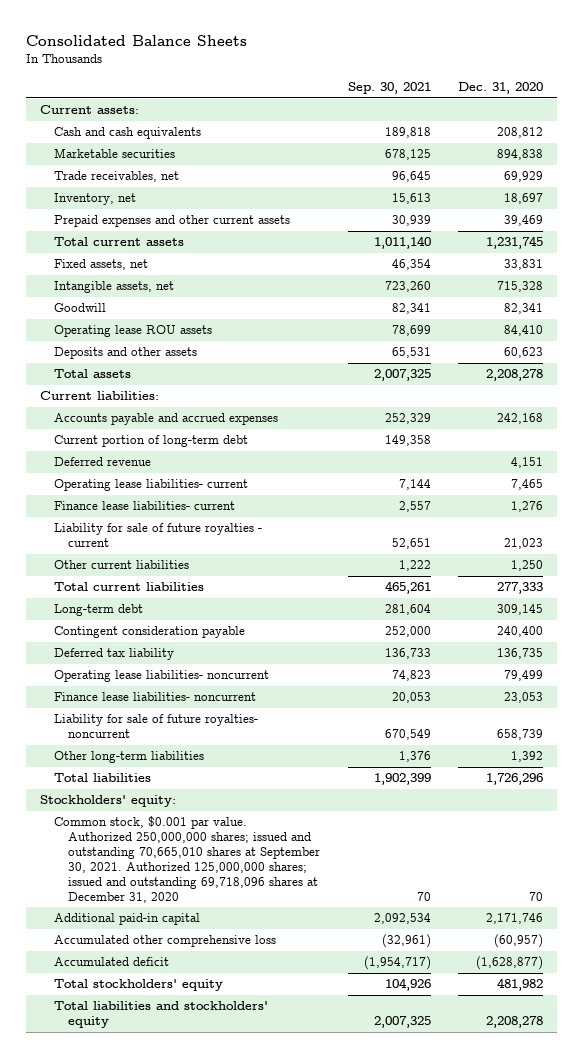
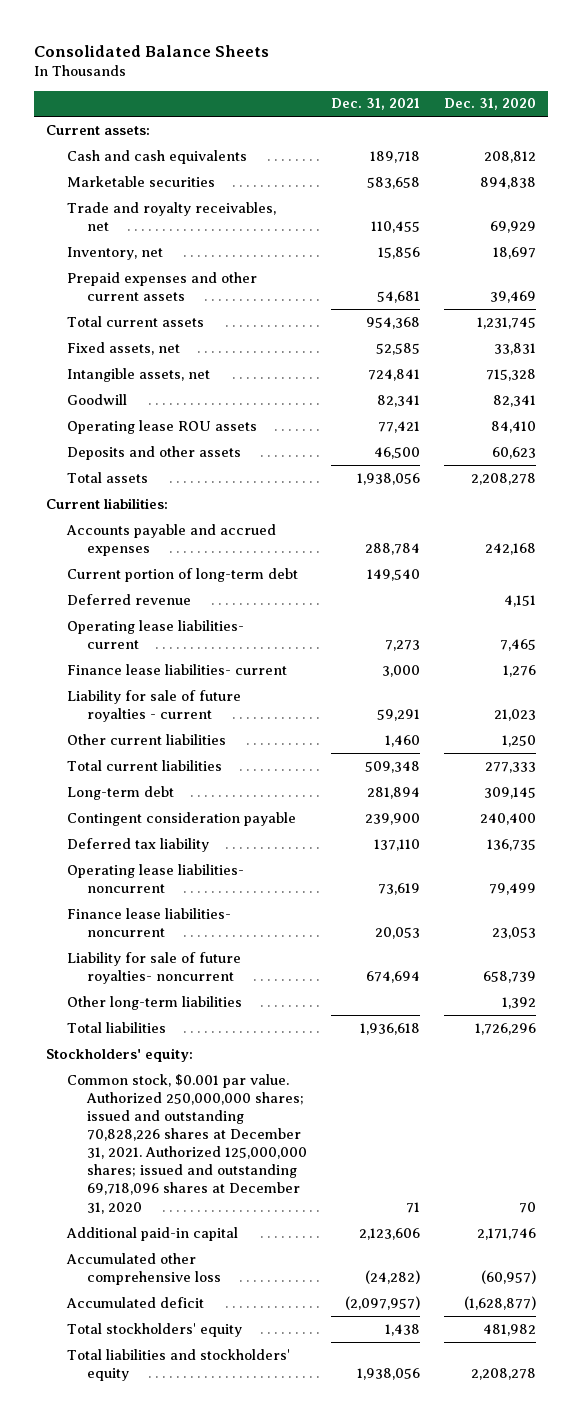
[347,82,431,95] Sep. 30, 2021 -> none
none -> [330,98,420,111] Dec. 31, 2021
[54,171,180,183] Trade receivables, net -> [66,201,276,232] Trade and royalty receivables, net
[54,816,320,903] Common stock, $0.001 par value. Authorized 250,000,000 shares; issued and outstanding 70,665,010 shares at September 30, 2021. Authorized 125,000,000 shares; issued and outstanding 69,718,096 shares at December 31, 2020 -> [66,1073,307,1214] Common stock, $0.001 par value. Authorized 250,000,000 shares; issued and outstanding 70,828,226 shares at December 31, 2021. Authorized 125,000,000 shares; issued and outstanding 69,718,096 shares at December 31, 2020

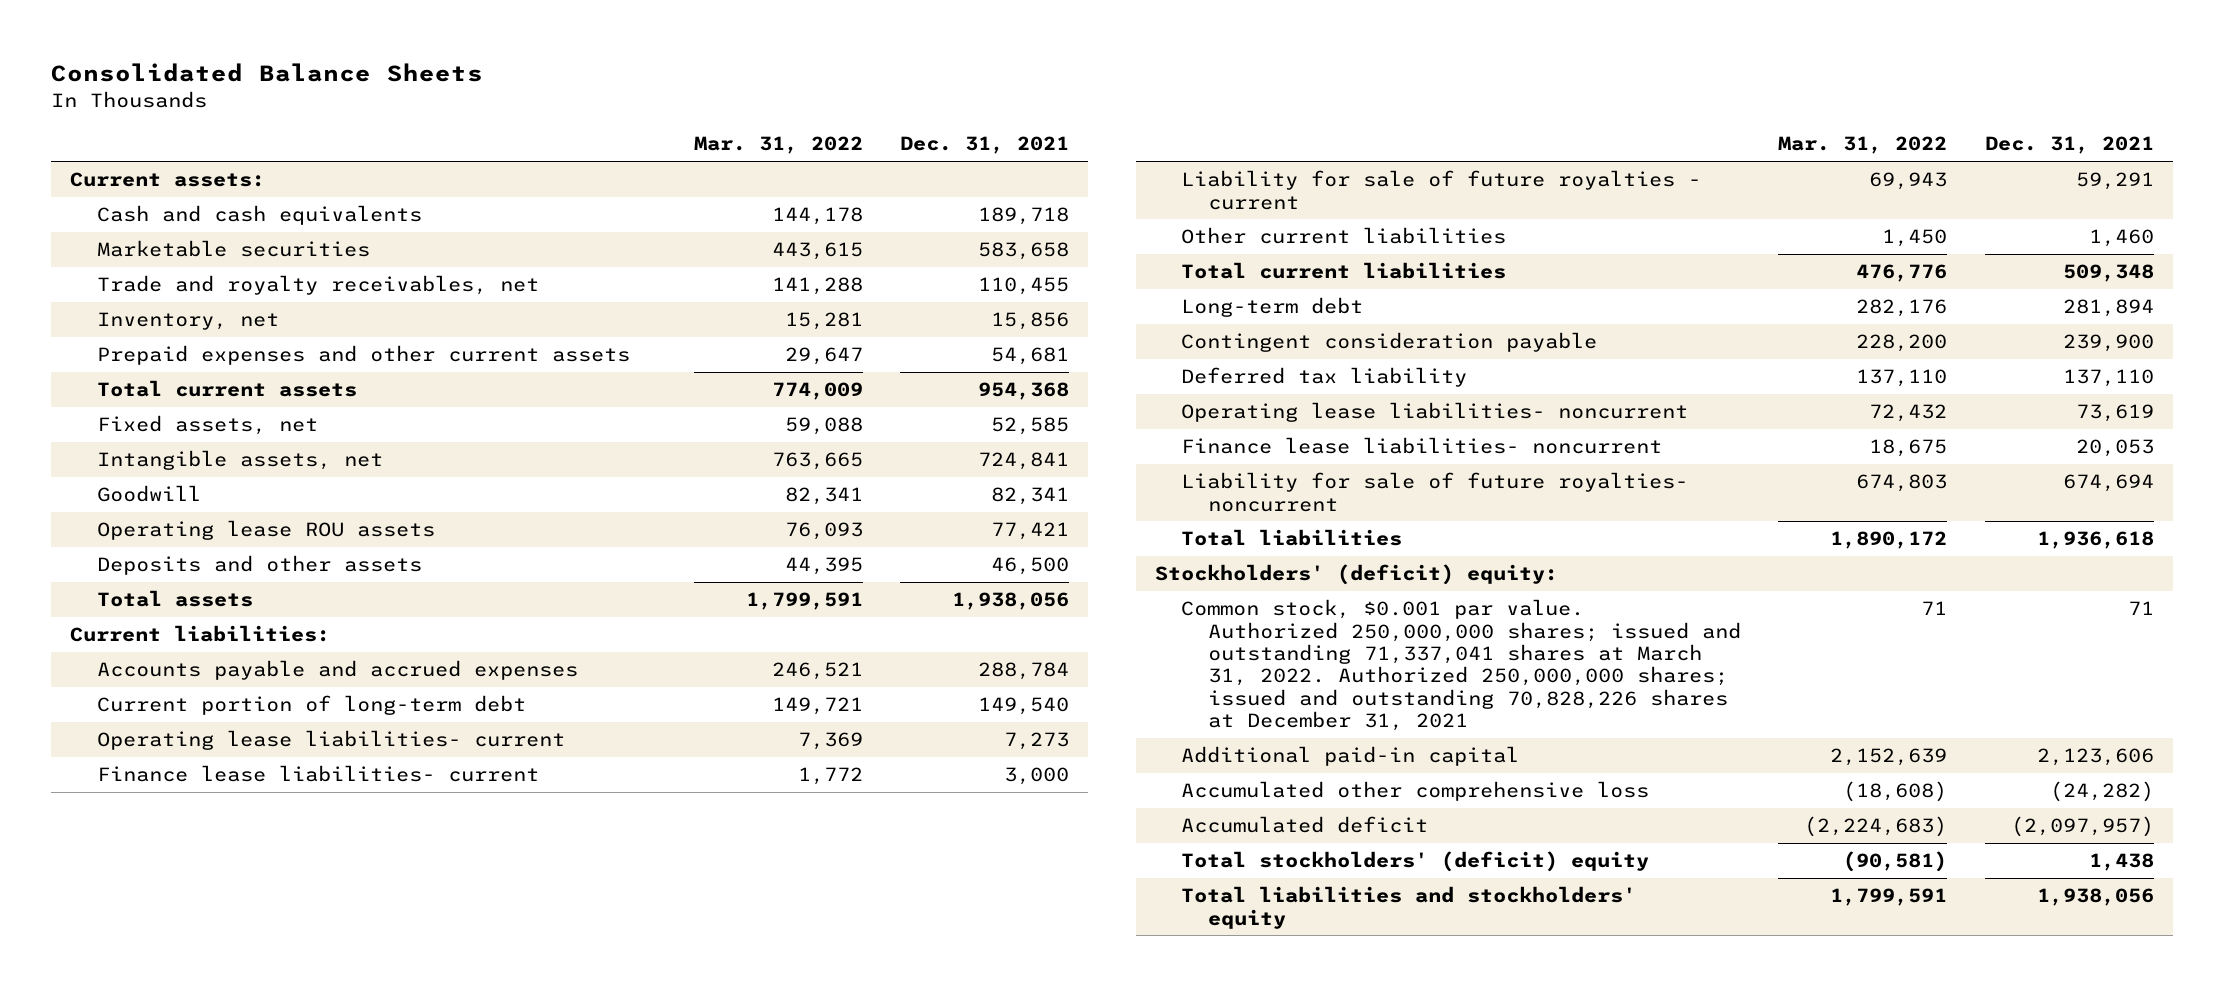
[443,98,536,111] Dec. 31, 2020 -> none
none -> [693,136,863,155] Mar. 31, 2022
[66,593,191,605] Deferred revenue -> none
[66,995,242,1010] Other long-term liabilities -> none
[46,1047,194,1062] Stockholders' equity: -> [1154,564,1558,586] Stockholders' (deficit) equity:
[66,1073,307,1214] Common stock, $0.001 par value. Authorized 250,000,000 shares; issued and outstanding 70,828,226 shares at December 31, 2021. Authorized 125,000,000 shares; issued and outstanding 69,718,096 shares at December 31, 2020 -> [1181,599,1741,731] Common stock, $0.001 par value. Authorized 250,000,000 shares; issued and outstanding 71,337,041 shares at March 31, 2022. Authorized 250,000,000 shares; issued and outstanding 70,828,226 shares at December 31, 2021
[66,1322,242,1337] Total stockholders' equity -> [1181,851,1650,873] Total stockholders' (deficit) equity

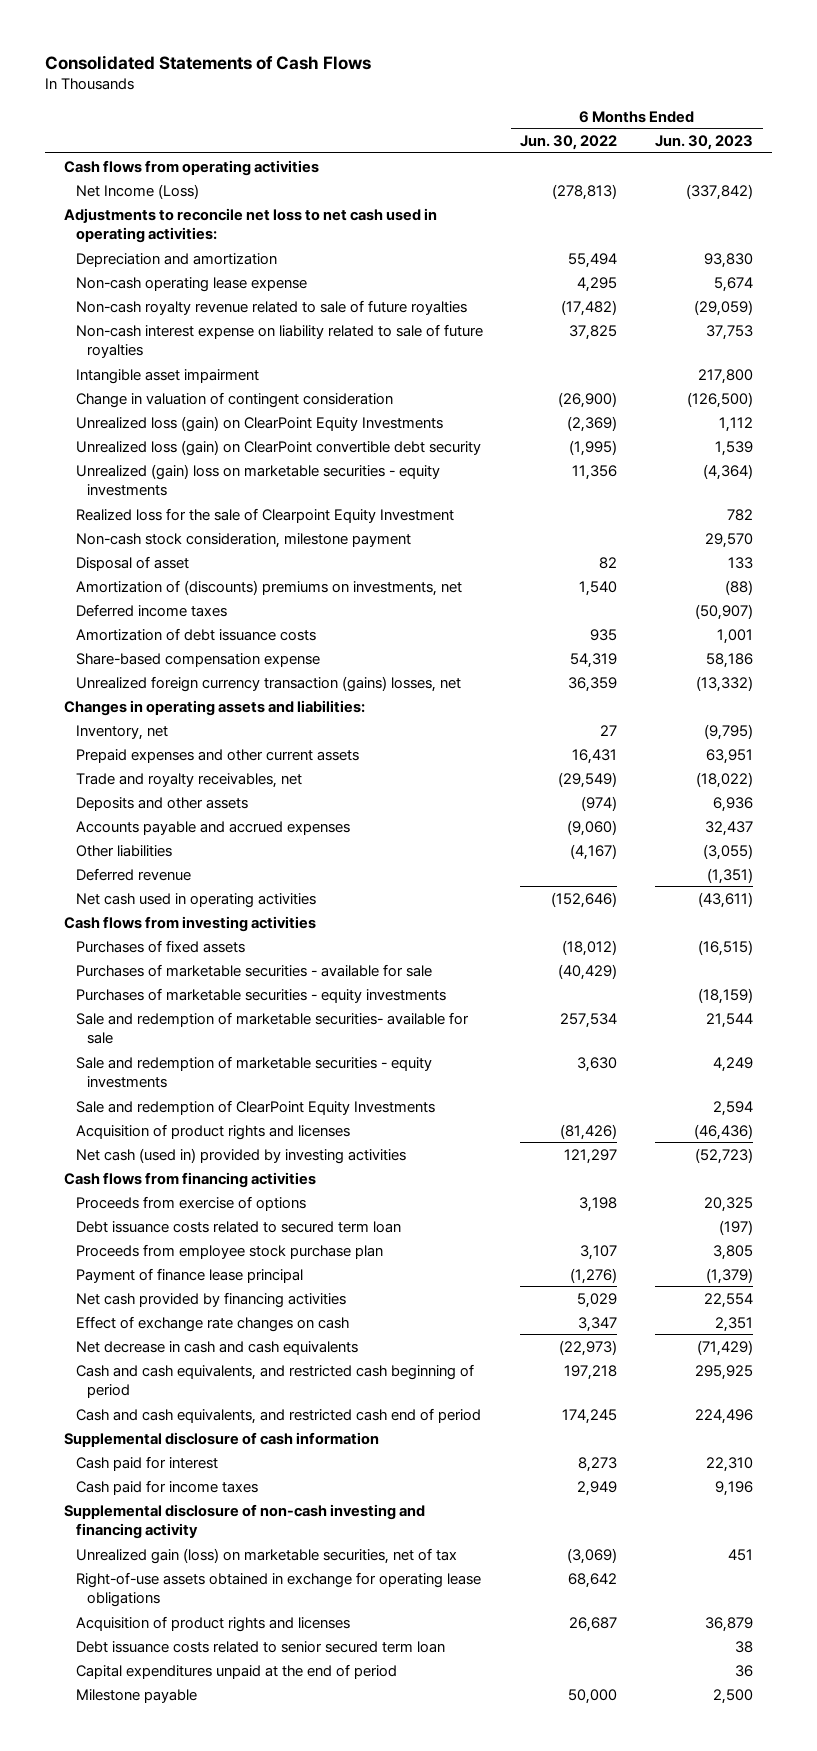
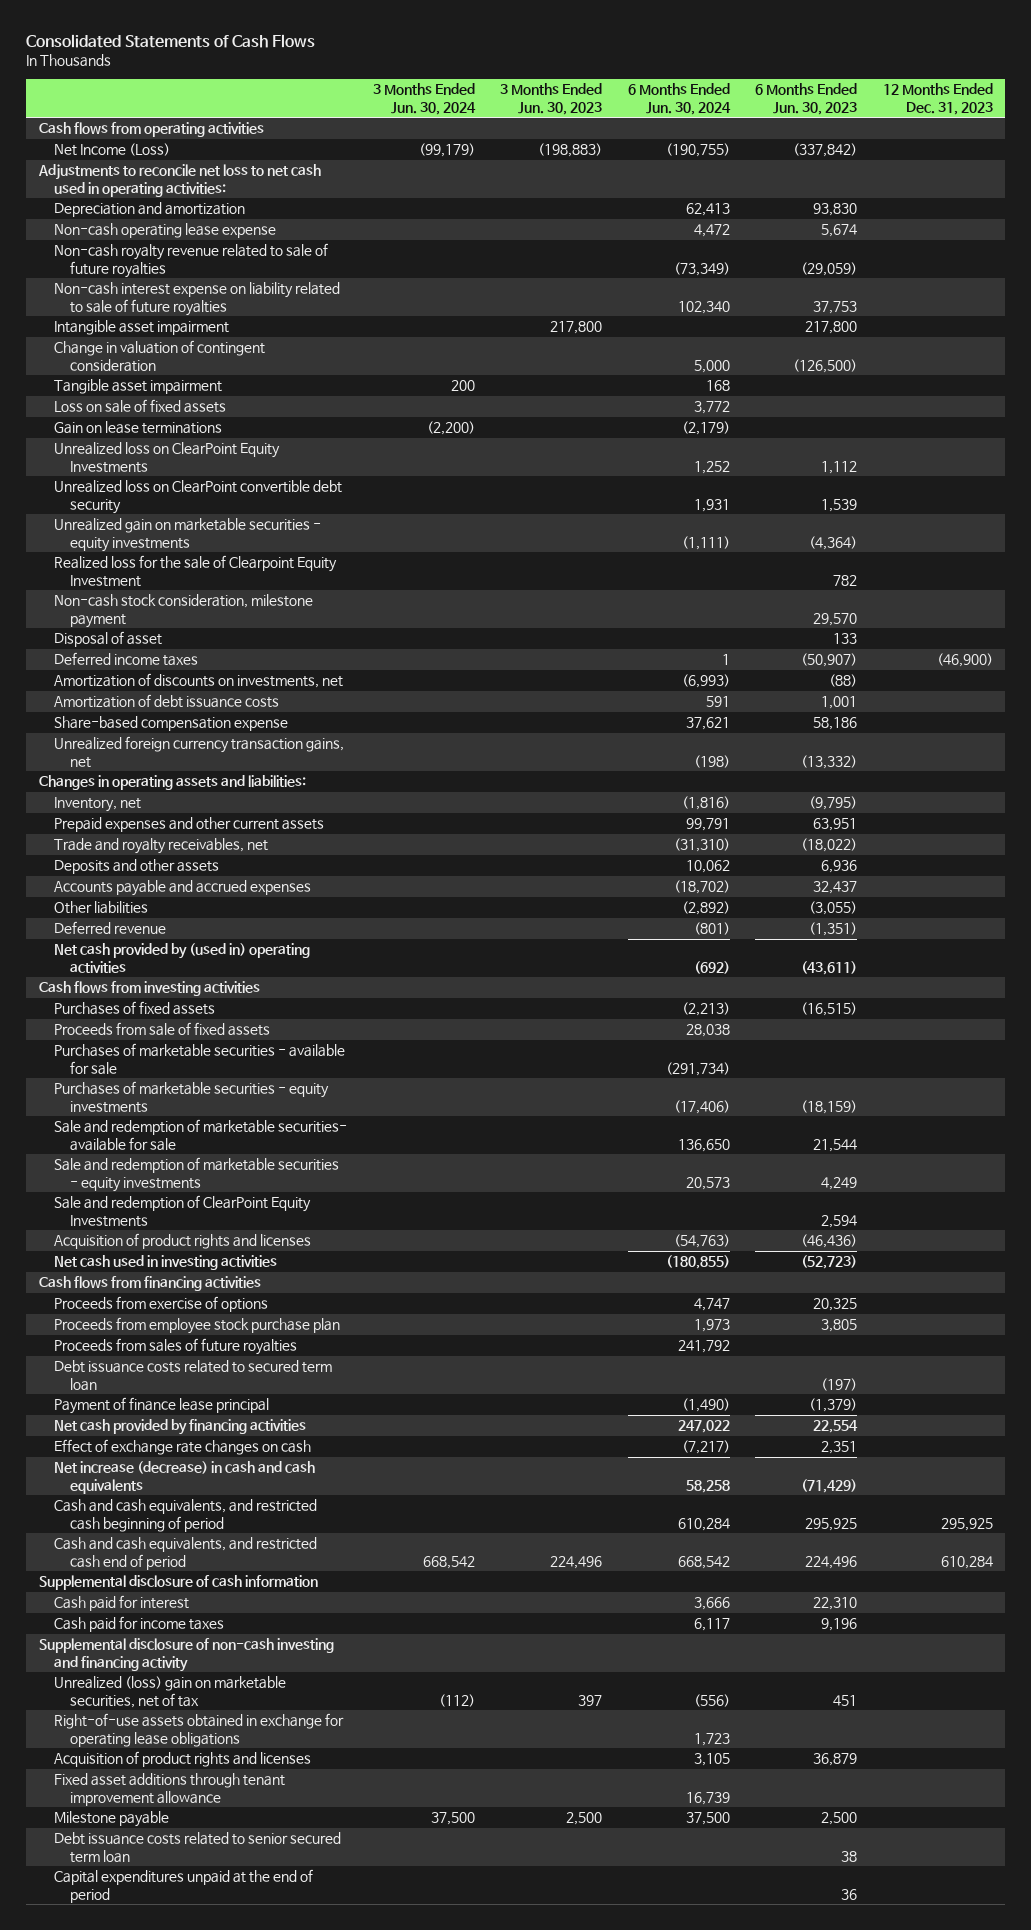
[520,135,618,151] Jun. 30, 2022 -> none
none -> [372,83,476,115] 3 Months Ended Jun. 30, 2024
none -> [500,83,603,115] 3 Months Ended Jun. 30, 2023
none -> [627,83,731,115] 6 Months Ended Jun. 30, 2024
none -> [882,83,993,115] 12 Months Ended Dec. 31, 2023
none -> [54,379,223,395] Tangible asset impairment
none -> [54,399,227,414] Loss on sale of fixed assets
none -> [54,421,223,435] Gain on lease terminations
[75,415,443,432] Unrealized loss (gain) on ClearPoint Equity Investments -> [54,442,281,473] Unrealized loss on ClearPoint Equity Investments
[75,439,481,456] Unrealized loss (gain) on ClearPoint convertible debt security -> [54,480,343,514] Unrealized loss on ClearPoint convertible debt security
[75,463,440,496] Unrealized (gain) loss on marketable securities - equity investments -> [54,518,322,552] Unrealized gain on marketable securities - equity investments
[75,579,462,596] Amortization of (discounts) premiums on investments, net -> none
none -> [54,673,344,689] Amortization of discounts on investments, net
[75,675,461,692] Unrealized foreign currency transaction (gains) losses, net -> [54,736,345,768] Unrealized foreign currency transaction gains, net
[75,892,316,908] Net cash used in operating activities -> [54,943,311,973] Net cash provided by (used in) operating activities
none -> [54,1022,271,1037] Proceeds from sale of fixed assets
[75,1147,406,1164] Net cash (used in) provided by investing activities -> [54,1255,278,1271] Net cash used in investing activities
none -> [54,1338,298,1356] Proceeds from sales of future royalties
[75,1220,401,1233] Debt issuance costs related to secured term loan -> [54,1360,333,1391] Debt issuance costs related to secured term loan
[75,1340,358,1355] Net decrease in cash and cash equivalents -> [54,1461,316,1494] Net increase (decrease) in cash and cash equivalents
[75,1547,457,1564] Unrealized gain (loss) on marketable securities, net of tax -> [54,1676,287,1708] Unrealized (loss) gain on marketable securities, net of tax
none -> [54,1773,286,1806] Fixed asset additions through tenant improvement allowance
[75,1688,197,1703] Milestone payable -> [54,1811,170,1828] Milestone payable

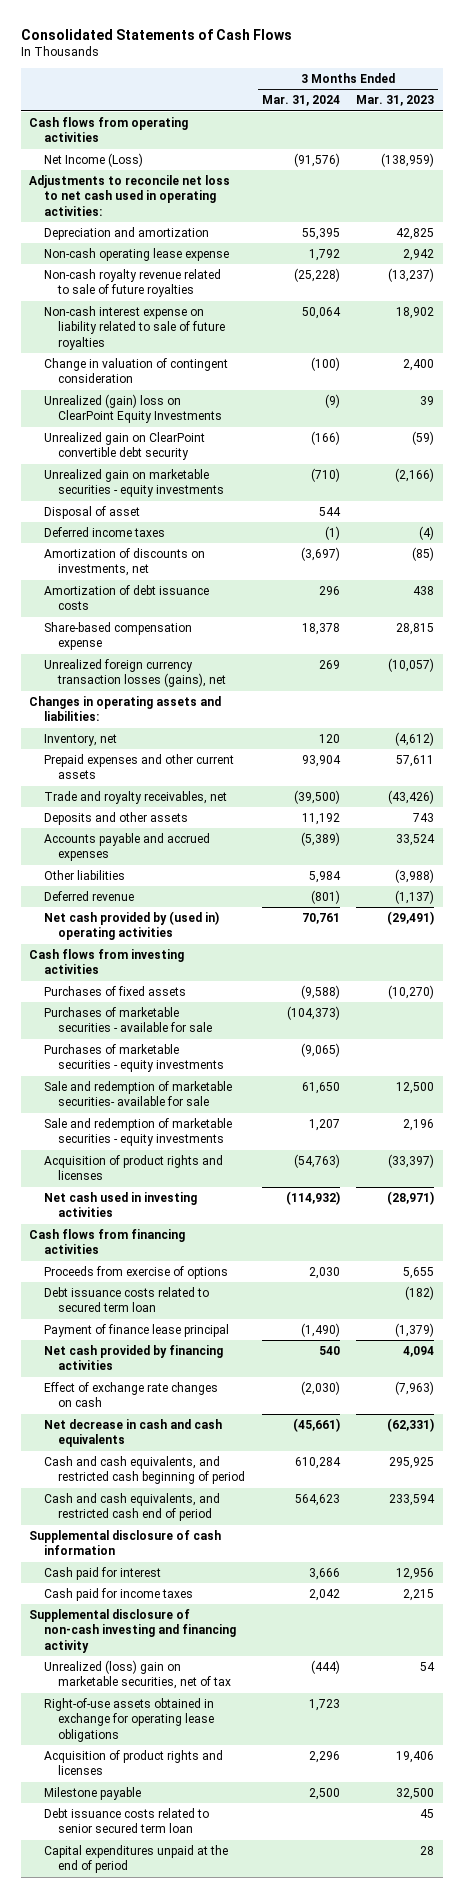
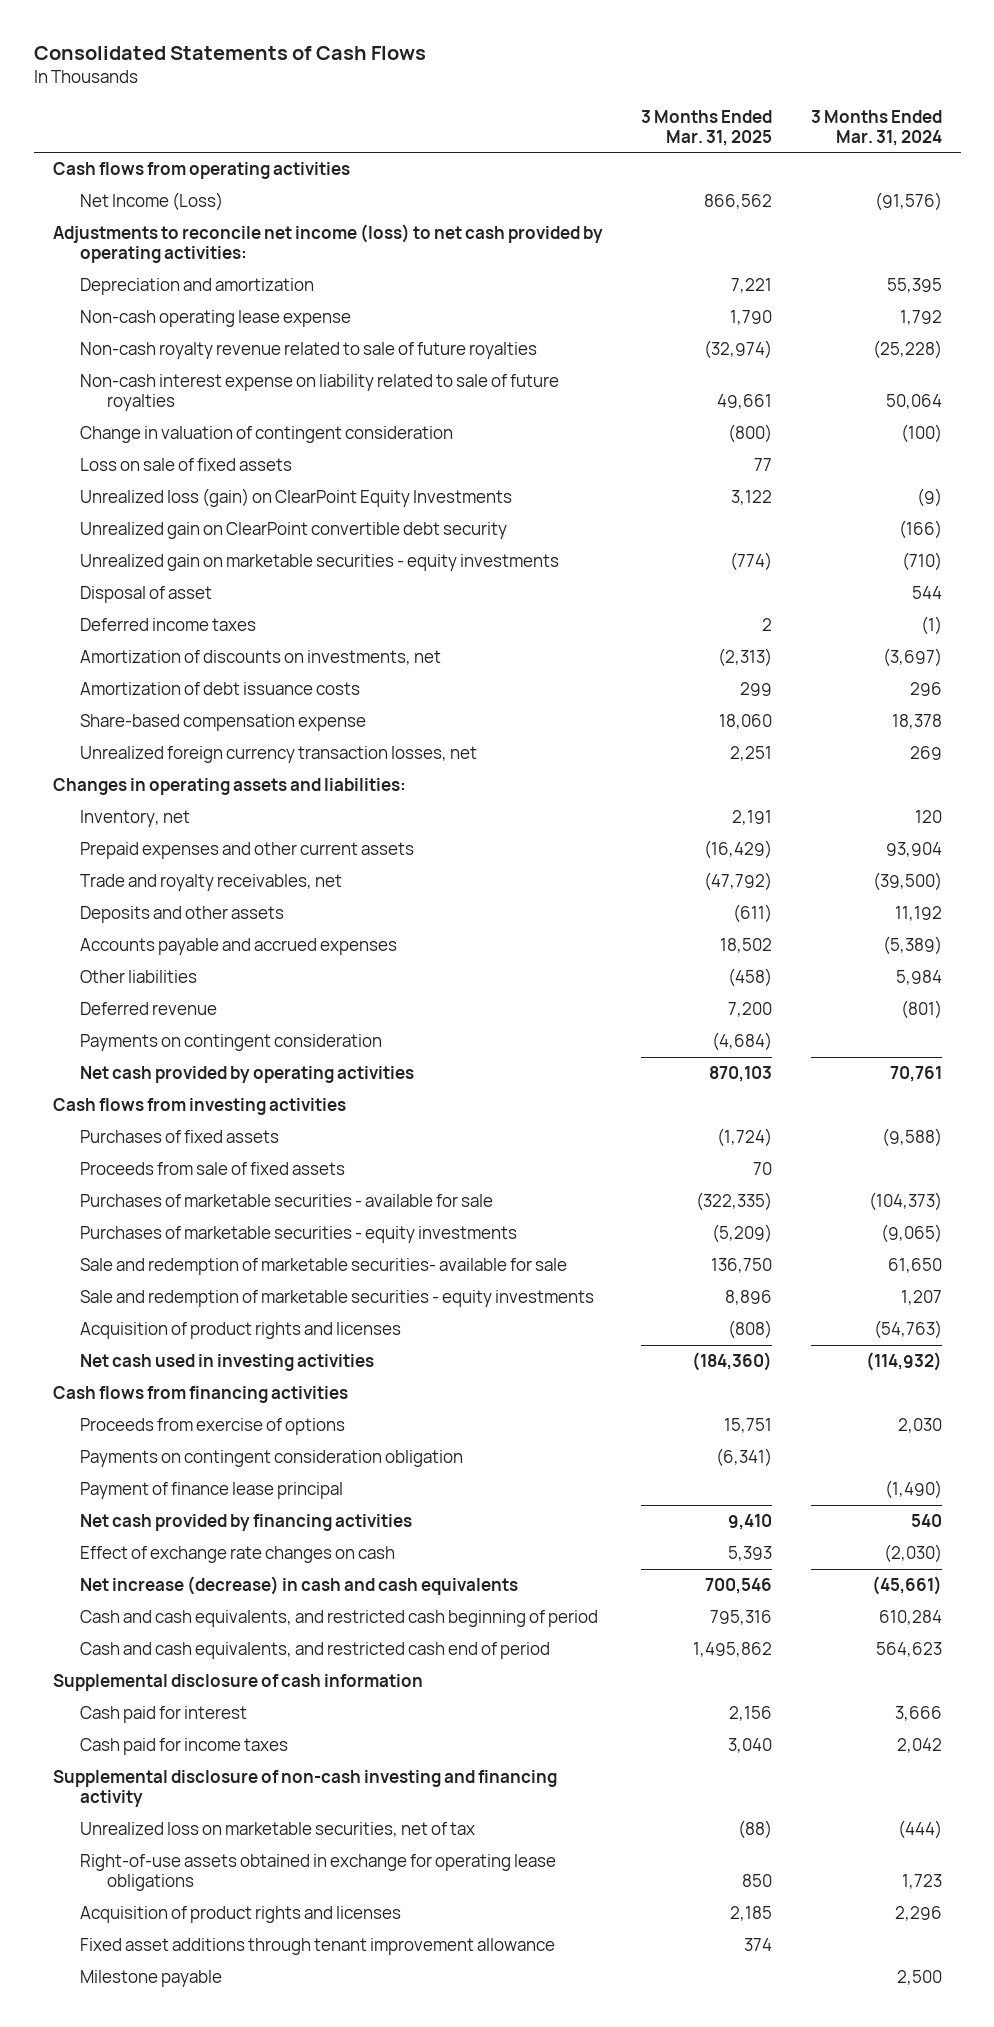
[356,95,435,107] Mar. 31, 2023 -> none
none -> [641,109,773,146] 3 Months Ended Mar. 31, 2025
[29,174,231,216] Adjustments to reconcile net loss to net cash used in operating activities: -> [52,224,603,264] Adjustments to reconcile net income (loss) to net cash provided by operating activities:
none -> [80,458,293,472] Loss on sale of fixed assets
[43,393,223,424] Unrealized (gain) loss on ClearPoint Equity Investments -> [80,488,513,508] Unrealized loss (gain) on ClearPoint Equity Investments
[43,658,227,688] Unrealized foreign currency transaction losses (gains), net -> [80,746,478,764] Unrealized foreign currency transaction losses, net
none -> [80,1034,383,1052] Payments on contingent consideration
[43,910,219,941] Net cash provided by (used in) operating activities -> [80,1066,415,1084] Net cash provided by operating activities
none -> [80,1162,346,1176] Proceeds from sale of fixed assets
[43,1286,209,1313] Debt issuance costs related to secured term loan -> none
none -> [80,1450,464,1468] Payments on contingent consideration obligation
[43,1418,222,1448] Net decrease in cash and cash equivalents -> [80,1576,519,1596] Net increase (decrease) in cash and cash equivalents
[43,1659,232,1690] Unrealized (loss) gain on marketable securities, net of tax -> [80,1822,476,1838] Unrealized loss on marketable securities, net of tax
none -> [80,1938,556,1956] Fixed asset additions through tenant improvement allowance
[43,1807,209,1834] Debt issuance costs related to senior secured term loan -> none
[43,1844,228,1874] Capital expenditures unpaid at the end of period -> none

